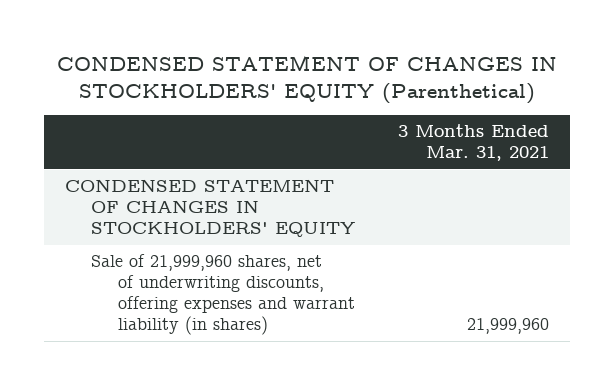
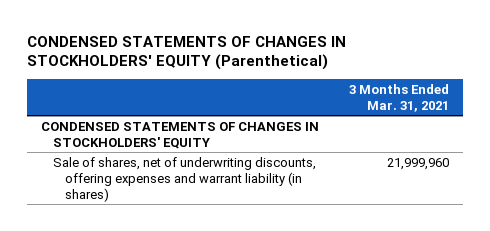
[56,54,557,104] CONDENSED STATEMENT OF CHANGES IN STOCKHOLDERS' EQUITY (Parenthetical) -> [26,35,346,71] CONDENSED STATEMENTS OF CHANGES IN STOCKHOLDERS' EQUITY (Parenthetical)
[64,179,356,238] CONDENSED STATEMENT OF CHANGES IN STOCKHOLDERS' EQUITY -> [41,121,320,149] CONDENSED STATEMENTS OF CHANGES IN STOCKHOLDERS' EQUITY
[91,254,355,336] Sale of 21,999,960 shares, net of underwriting discounts, offering expenses and warrant liability (in shares) -> [52,156,316,202] Sale of shares, net of underwriting discounts, offering expenses and warrant liability (in shares)

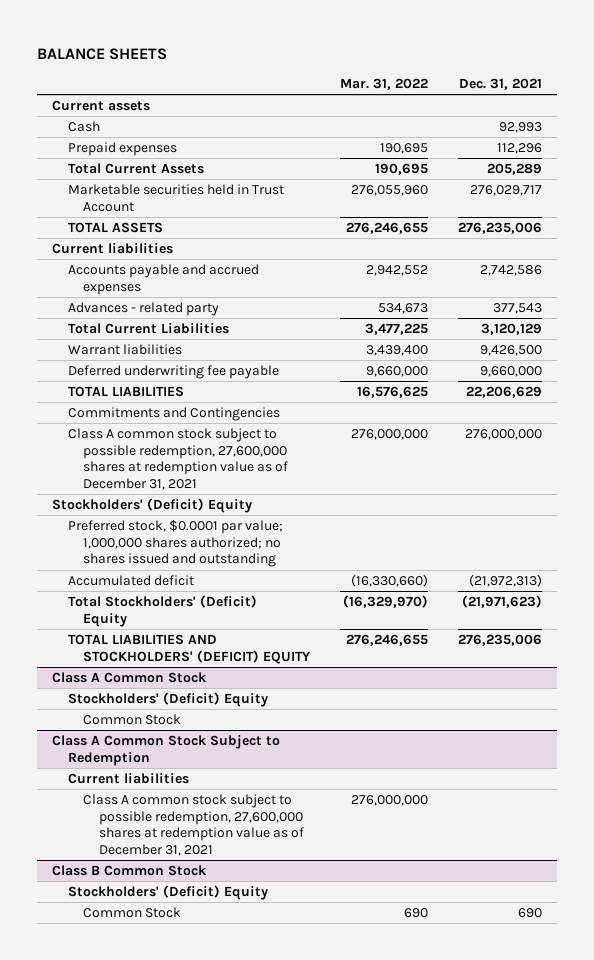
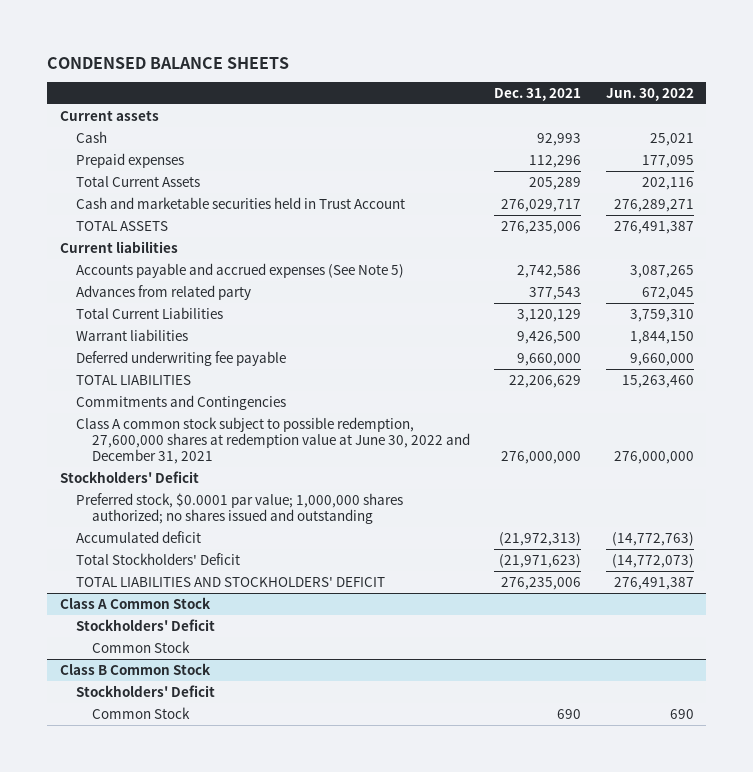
[37,47,168,60] BALANCE SHEETS -> [47,56,290,69] CONDENSED BALANCE SHEETS
[340,78,429,91] Mar. 31, 2022 -> none
none -> [605,88,694,102] Jun. 30, 2022
[67,184,284,212] Marketable securities held in Trust Account -> [75,196,405,209] Cash and marketable securities held in Trust Account
[67,264,259,295] Accounts payable and accrued expenses -> [75,262,404,278] Accounts payable and accrued expenses (See Note 5)
[67,302,219,317] Advances - related party -> [75,284,251,300] Advances from related party
[67,428,289,490] Class A common stock subject to possible redemption, 27,600,000 shares at redemption value as of December 31, 2021 -> [75,416,470,465] Class A common stock subject to possible redemption, 27,600,000 shares at redemption value at June 30, 2022 and December 31, 2021
[52,498,253,514] Stockholders' (Deficit) Equity -> [59,470,199,483] Stockholders' Deficit
[67,595,257,627] Total Stockholders' (Deficit) Equity -> [75,552,240,565] Total Stockholders' Deficit
[67,634,312,664] TOTAL LIABILITIES AND STOCKHOLDERS' (DEFICIT) EQUITY -> [75,576,385,587] TOTAL LIABILITIES AND STOCKHOLDERS' DEFICIT
[67,692,268,708] Stockholders' (Deficit) Equity -> [75,618,215,631] Stockholders' Deficit
[52,735,281,766] Class A Common Stock Subject to Redemption -> none
[67,773,189,785] Current liabilities -> none
[83,794,304,856] Class A common stock subject to possible redemption, 27,600,000 shares at redemption value as of December 31, 2021 -> none
[67,885,268,901] Stockholders' (Deficit) Equity -> [75,684,215,697] Stockholders' Deficit

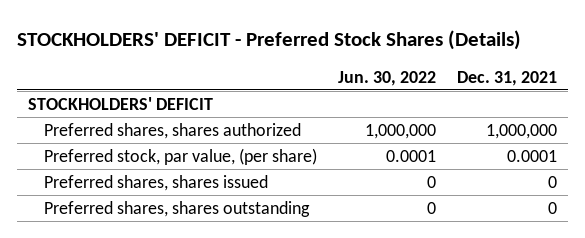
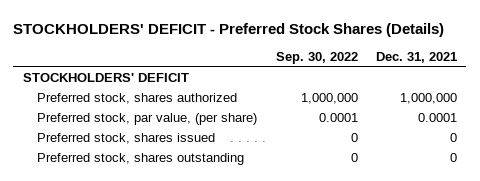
[338,70,437,86] Jun. 30, 2022 -> none
none -> [275,52,358,65] Sep. 30, 2022
[44,122,302,139] Preferred shares, shares authorized -> [37,93,238,105] Preferred stock, shares authorized
[44,174,269,191] Preferred shares, shares issued -> [37,133,216,145] Preferred stock, shares issued
[44,200,311,217] Preferred shares, shares outstanding -> [37,153,245,166] Preferred stock, shares outstanding

